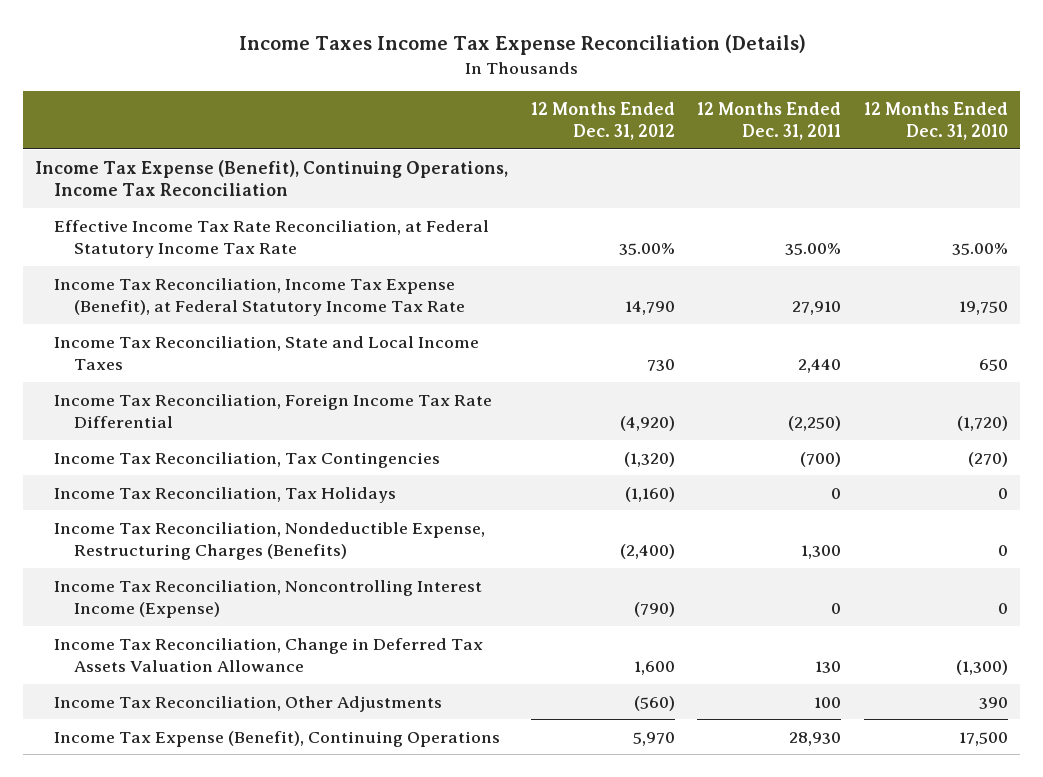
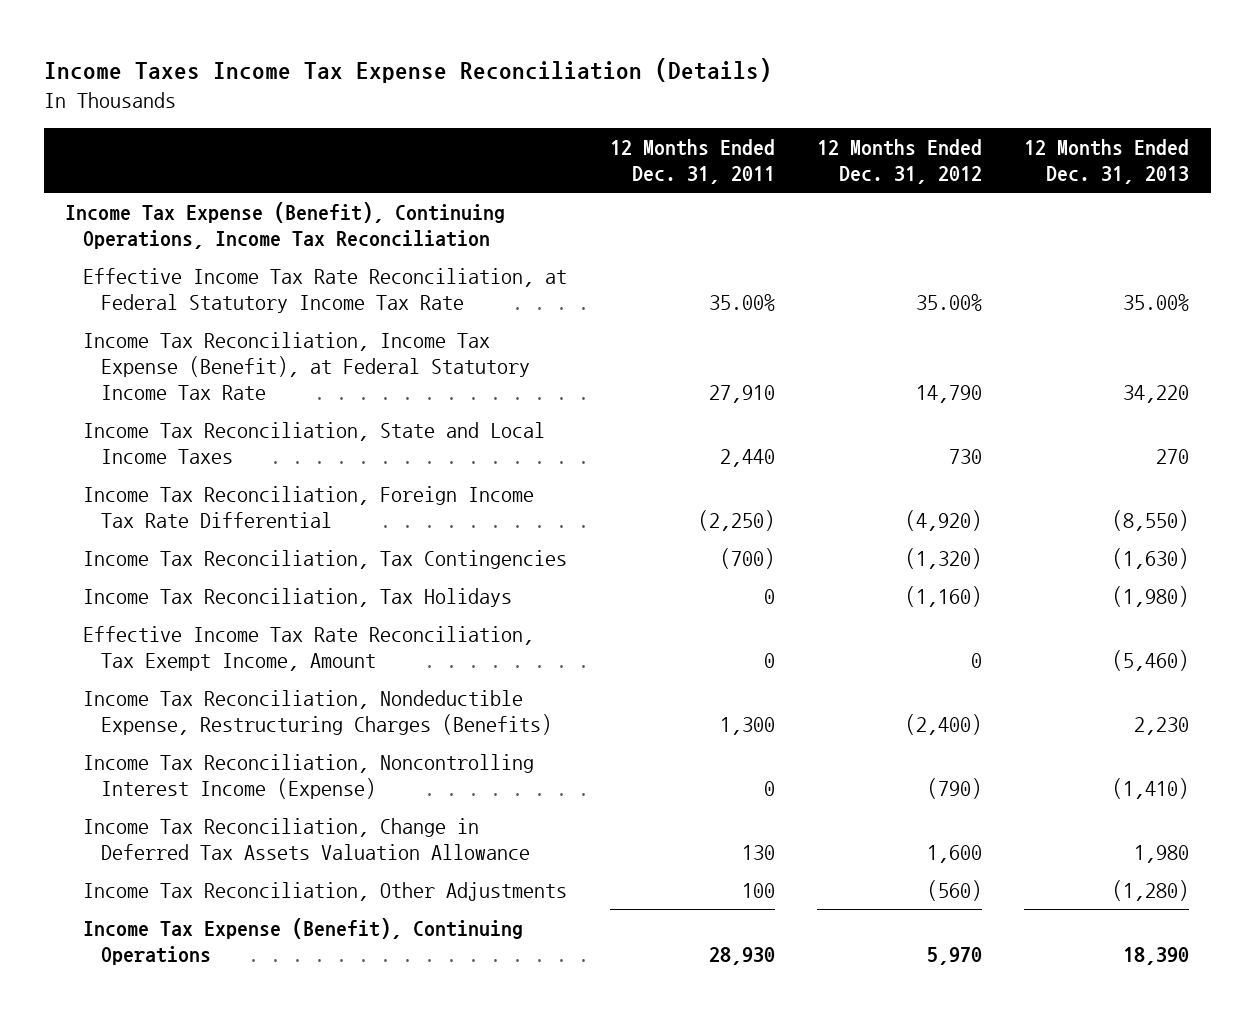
[864,101,1009,140] 12 Months Ended Dec. 31, 2010 -> none
none -> [1024,138,1190,185] 12 Months Ended Dec. 31, 2013
none -> [83,625,535,671] Effective Income Tax Rate Reconciliation, Tax Exempt Income, Amount

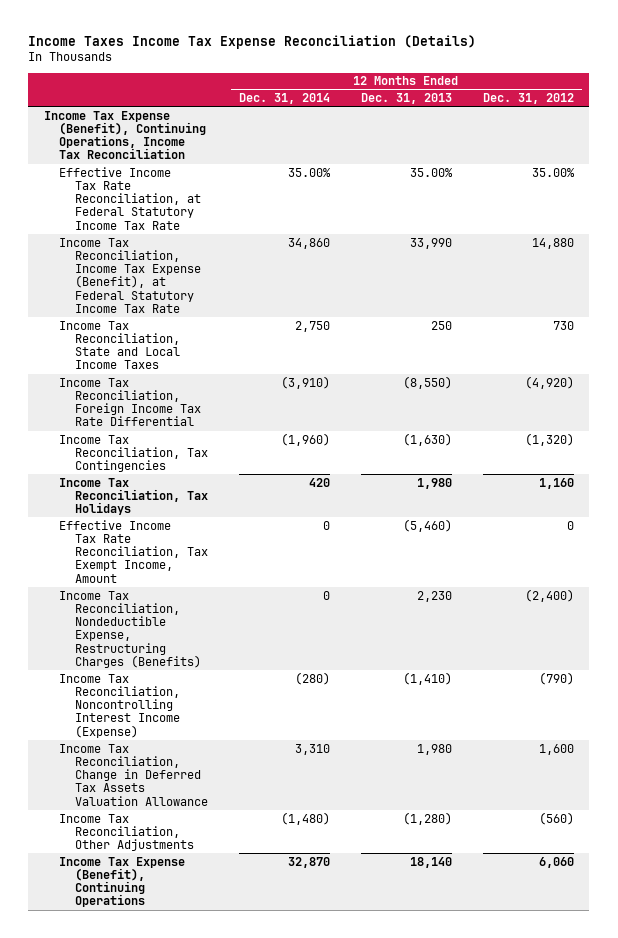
[609,138,775,185] 12 Months Ended Dec. 31, 2011 -> none
none -> [238,93,330,105] Dec. 31, 2014
[916,385,983,404] 14,790 -> [531,237,574,249] 14,880
[1123,385,1190,404] 34,220 -> [409,237,452,249] 33,990
[1156,448,1190,464] 270 -> [430,320,452,330] 250
[905,585,983,607] (1,160) -> [538,477,574,489] 1,160
[1112,585,1190,607] (1,980) -> [416,477,452,489] 1,980
[927,946,983,965] 5,970 -> [538,856,574,868] 6,060
[1123,946,1190,965] 18,390 -> [409,856,452,868] 18,140

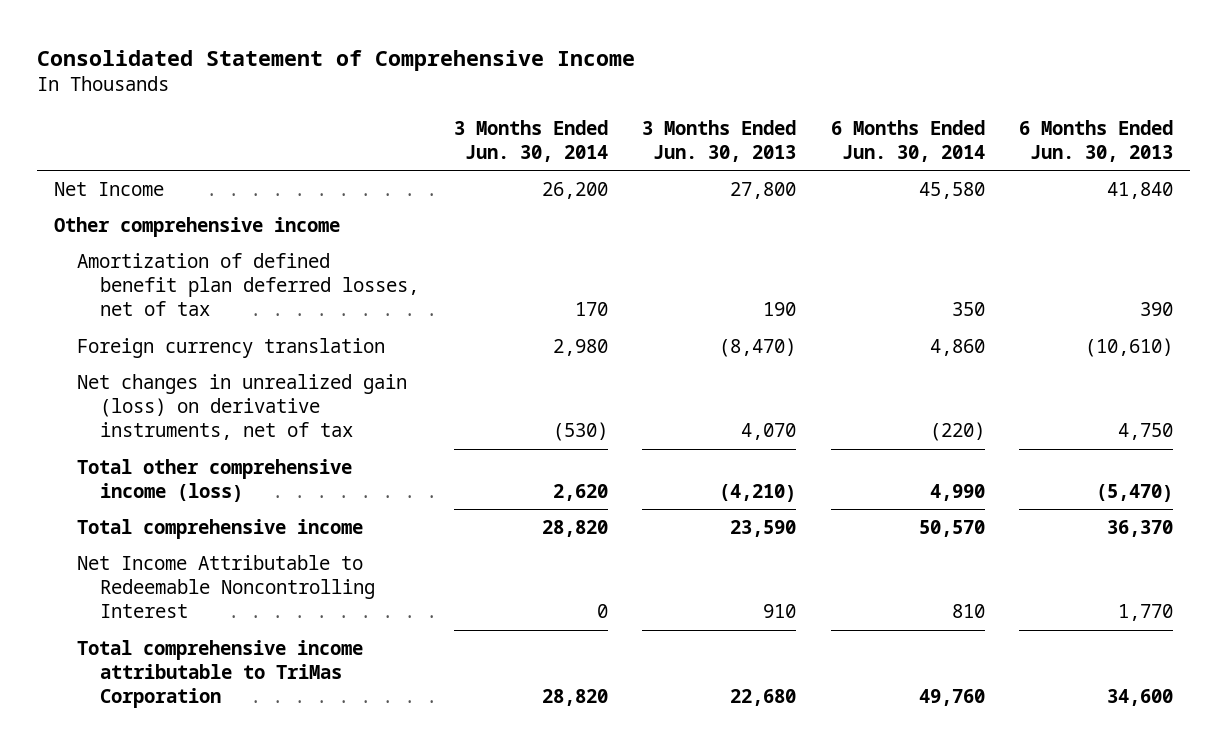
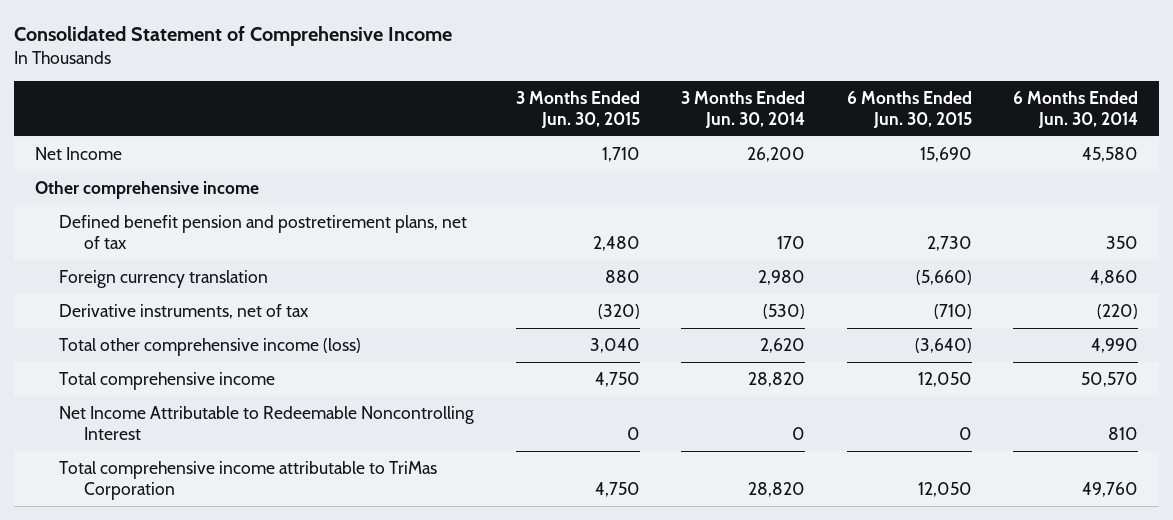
[642,119,797,163] 3 Months Ended Jun. 30, 2013 -> none
[1018,119,1173,163] 6 Months Ended Jun. 30, 2013 -> none
none -> [515,91,640,129] 3 Months Ended Jun. 30, 2015
none -> [846,91,972,129] 6 Months Ended Jun. 30, 2015
[77,252,420,317] Amortization of defined benefit plan deferred losses, net of tax -> [59,214,468,249] Defined benefit pension and postretirement plans, net of tax
[77,373,408,441] Net changes in unrealized gain (loss) on derivative instruments, net of tax -> [59,303,310,319] Derivative instruments, net of tax

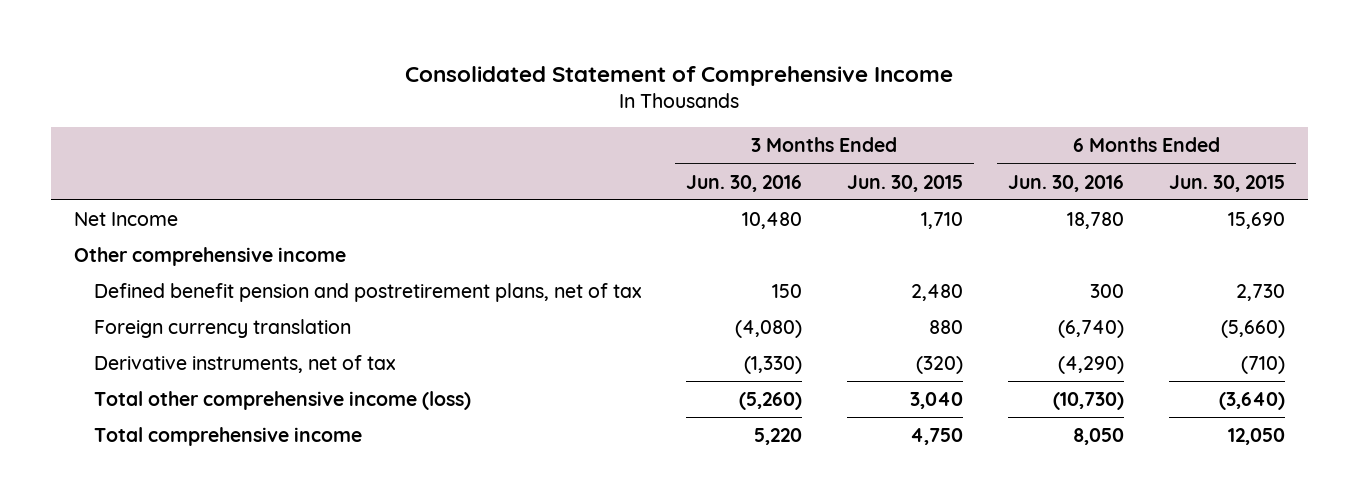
[681,91,806,129] 3 Months Ended Jun. 30, 2014 -> none
[1013,91,1139,129] 6 Months Ended Jun. 30, 2014 -> none
none -> [685,174,802,192] Jun. 30, 2016
none -> [1008,174,1125,192] Jun. 30, 2016
[59,405,475,440] Net Income Attributable to Redeemable Noncontrolling Interest -> none
[59,460,438,500] Total comprehensive income attributable to TriMas Corporation -> none

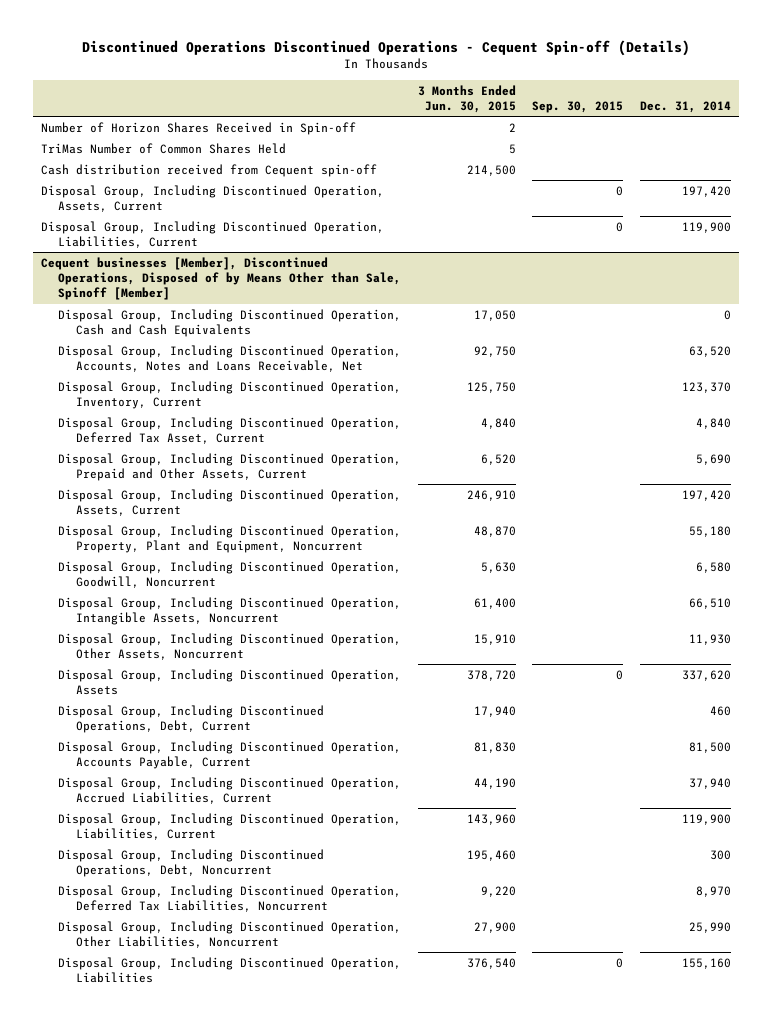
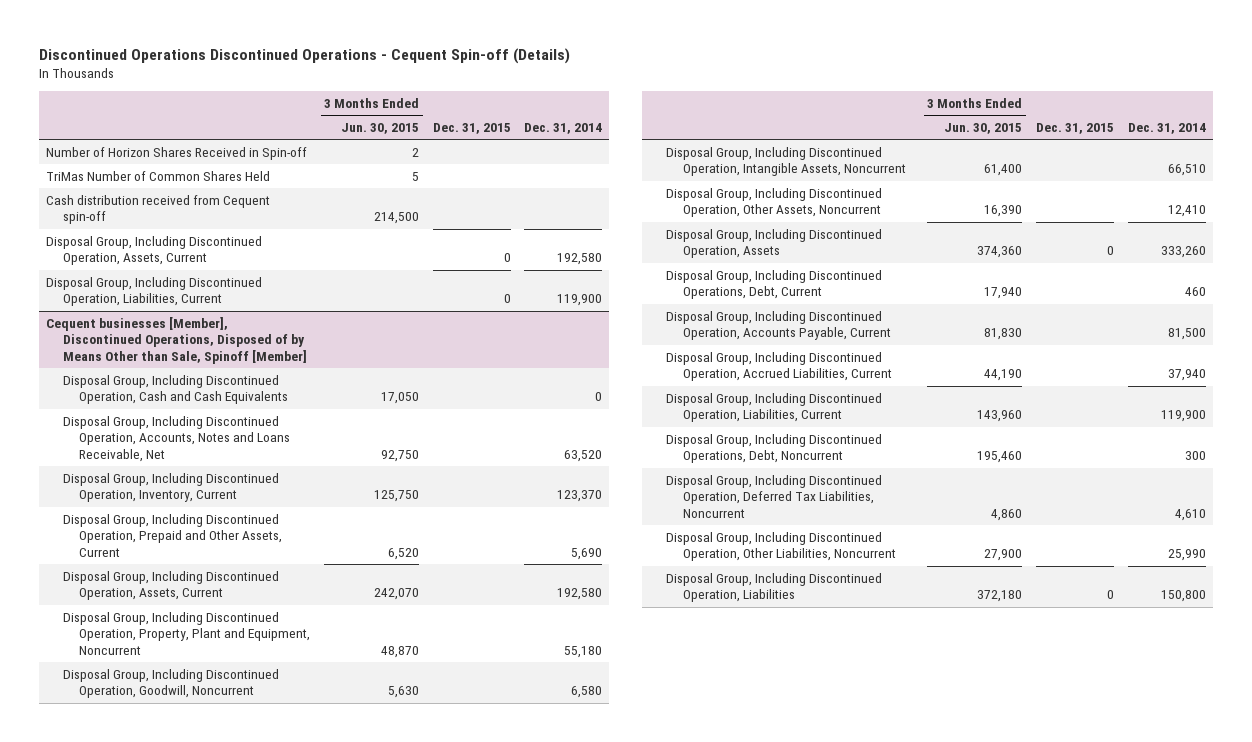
[532,101,624,114] Sep. 30, 2015 -> none
none -> [432,122,511,134] Dec. 31, 2015
[681,185,731,197] 197,420 -> [557,253,603,266] 192,580
[58,416,402,445] Disposal Group, Including Discontinued Operation, Deferred Tax Asset, Current -> none
[466,489,516,501] 246,910 -> [374,588,420,601] 242,070
[681,489,731,501] 197,420 -> [557,588,603,601] 192,580
[473,633,516,645] 15,910 -> [984,205,1023,218] 16,390
[688,633,731,645] 11,930 -> [1167,205,1206,218] 12,410
[466,669,516,681] 378,720 -> [977,246,1023,259] 374,360
[681,669,731,681] 337,620 -> [1160,246,1206,259] 333,260
[480,885,516,897] 9,220 -> [991,508,1023,521] 4,860
[695,885,731,897] 8,970 -> [1174,508,1206,521] 4,610
[466,957,516,969] 376,540 -> [977,590,1023,603] 372,180
[681,957,731,969] 155,160 -> [1160,590,1206,603] 150,800

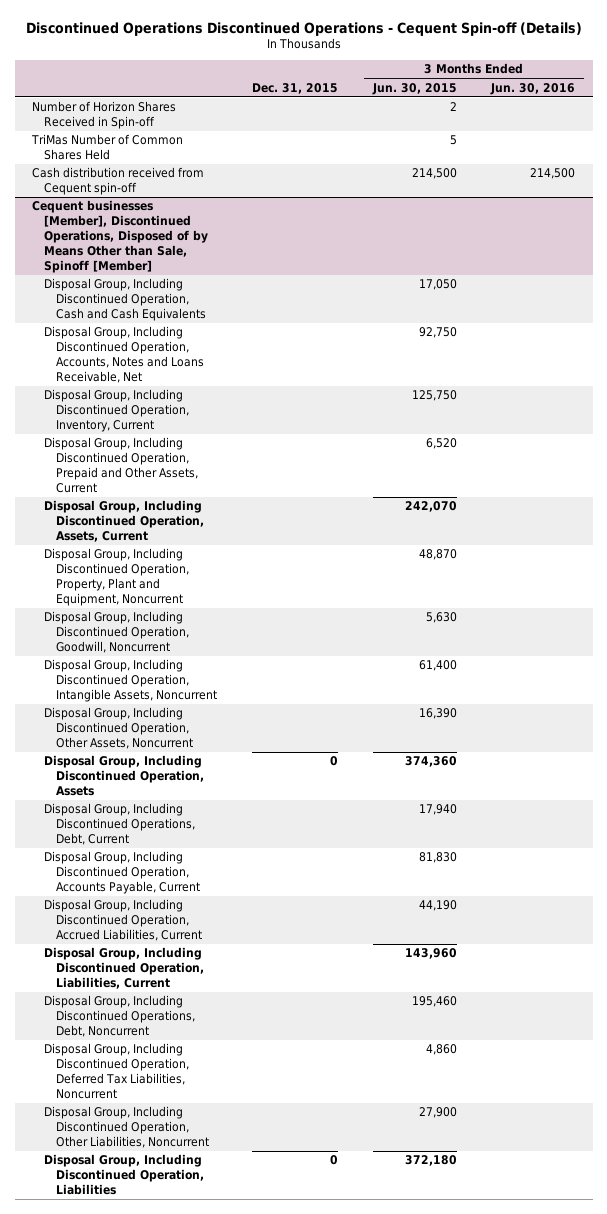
[524,122,603,134] Dec. 31, 2014 -> none
none -> [490,82,576,95] Jun. 30, 2016
[45,235,262,266] Disposal Group, Including Discontinued Operation, Assets, Current -> none
[45,276,262,307] Disposal Group, Including Discontinued Operation, Liabilities, Current -> none

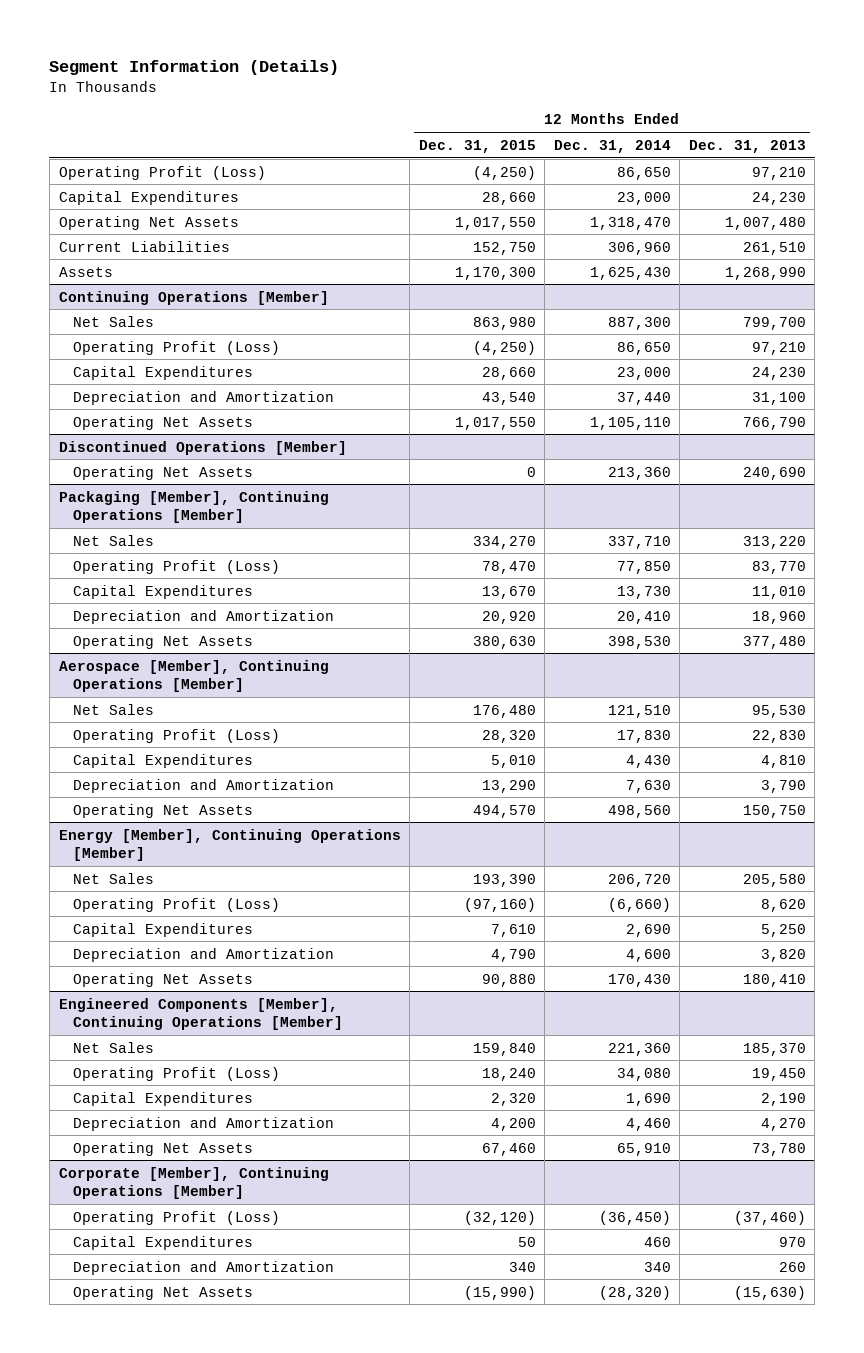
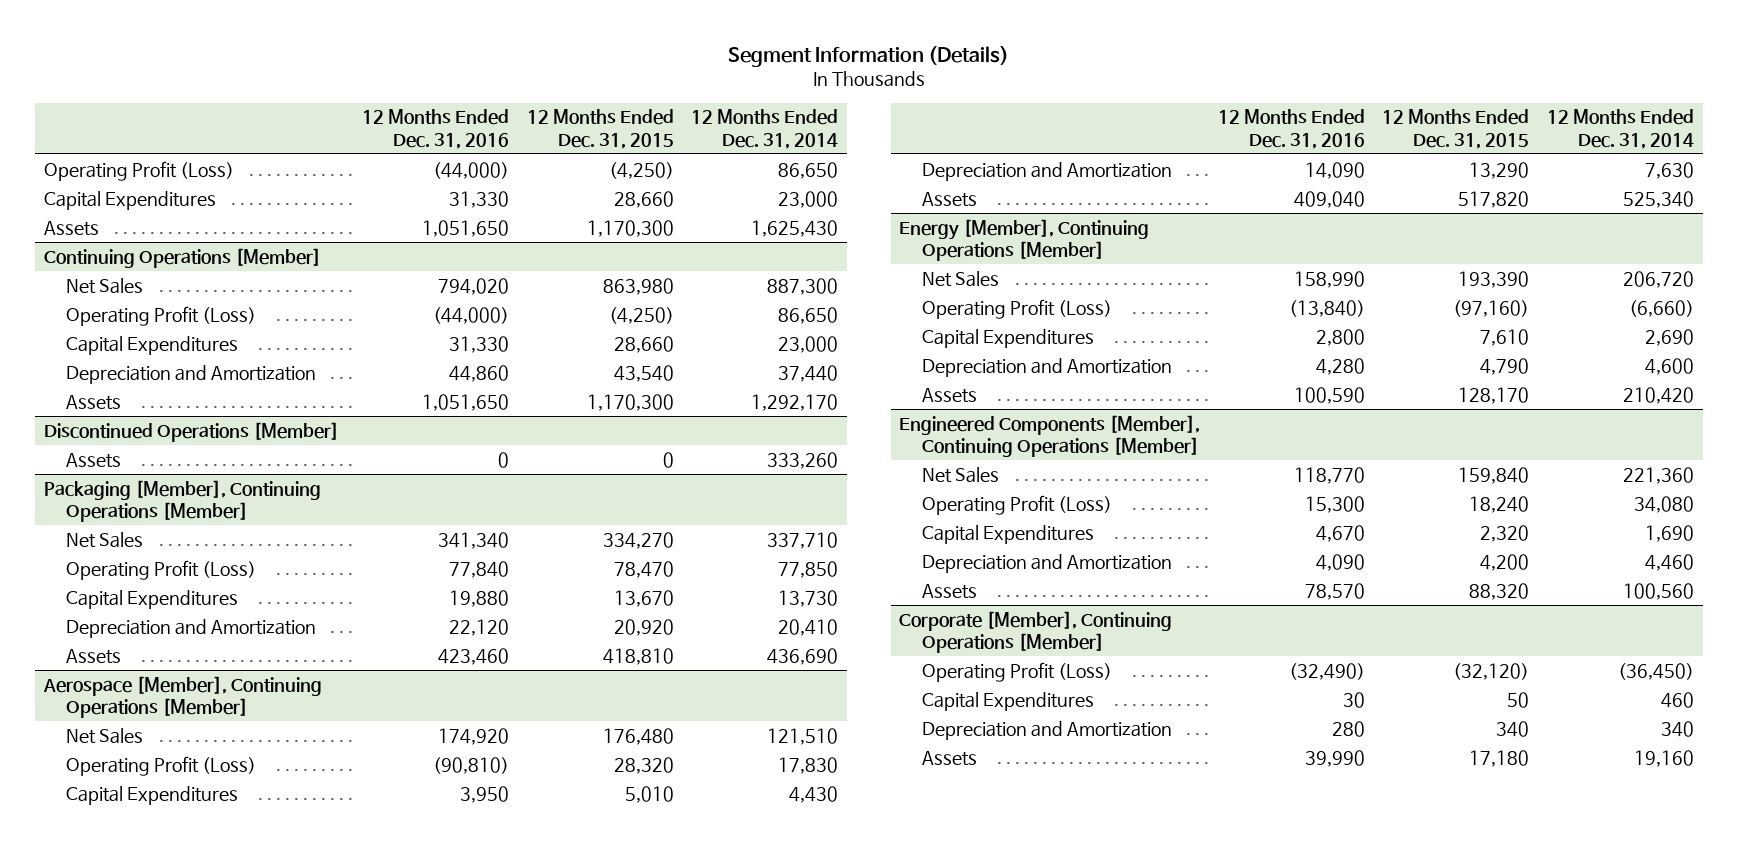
[688,139,806,153] Dec. 31, 2013 -> none
none -> [362,109,510,149] 12 Months Ended Dec. 31, 2016
[58,215,239,230] Operating Net Assets -> none
[58,240,230,252] Current Liabilities -> none
[73,415,254,430] Operating Net Assets -> none
none -> [66,394,122,410] Assets
[73,465,254,480] Operating Net Assets -> none
none -> [66,452,122,468] Assets
[73,634,254,649] Operating Net Assets -> none
none -> [66,648,122,664] Assets
[73,803,254,818] Operating Net Assets -> none
none -> [922,191,978,207] Assets
[73,972,254,987] Operating Net Assets -> none
none -> [922,387,978,403] Assets
[73,1141,254,1156] Operating Net Assets -> none
none -> [922,583,978,599] Assets
[73,1285,254,1300] Operating Net Assets -> none
none -> [922,750,978,766] Assets

